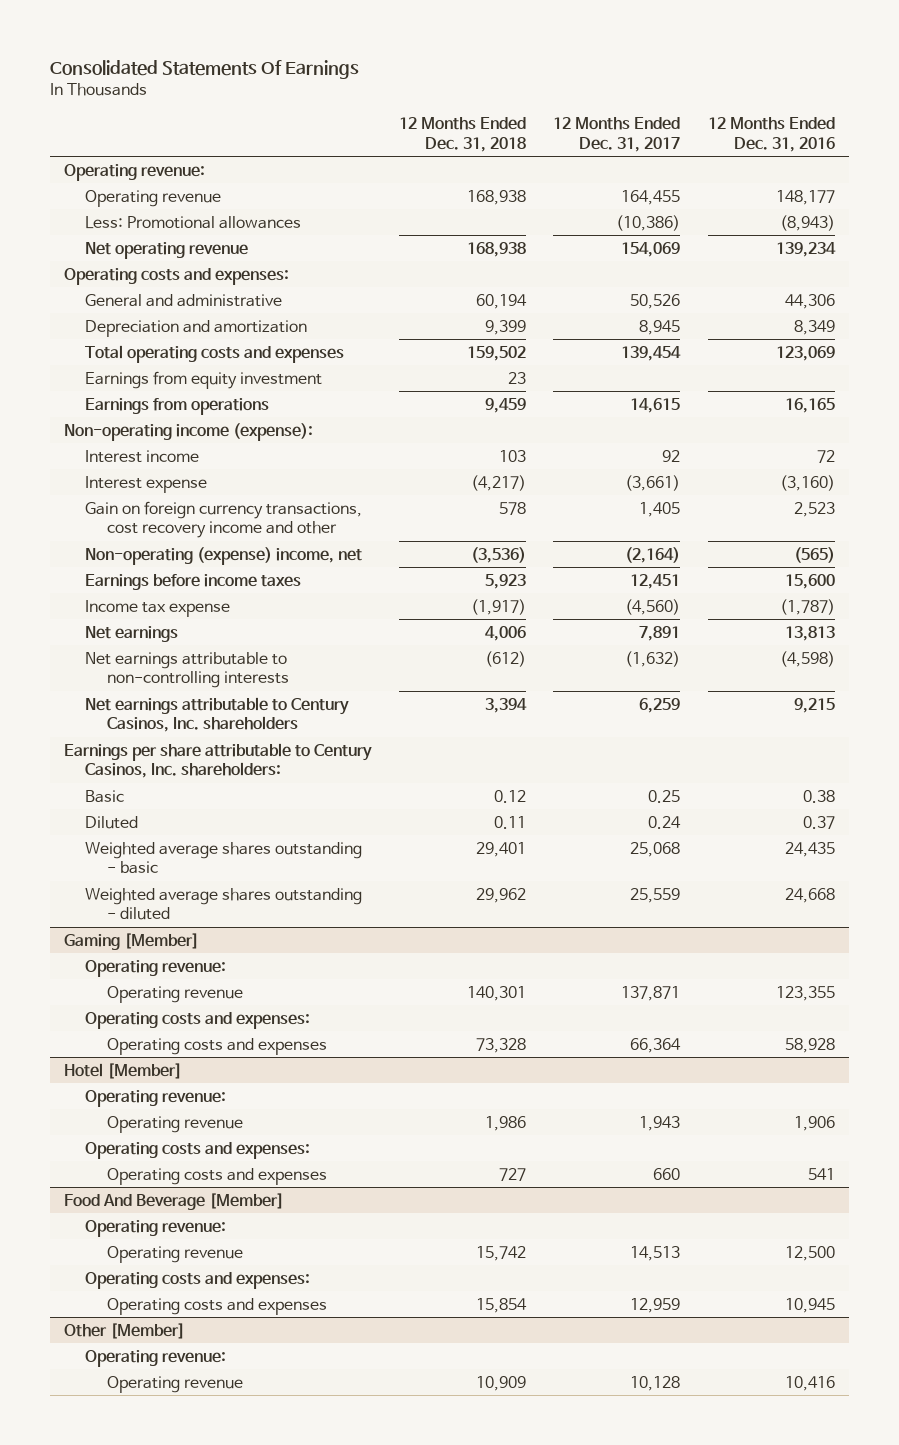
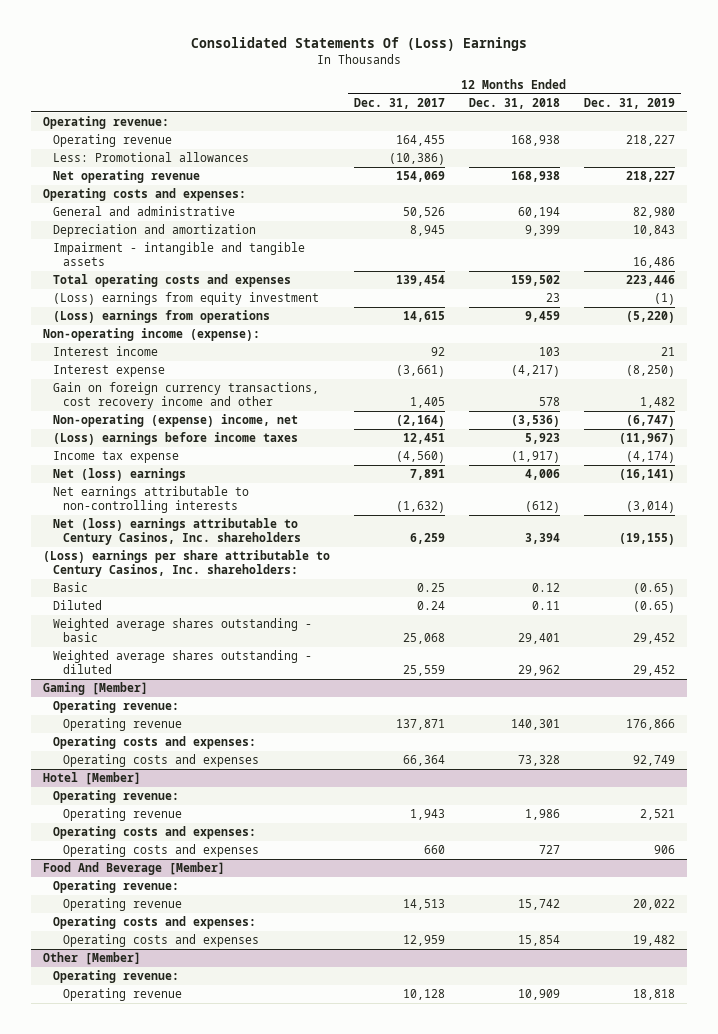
[50,60,360,80] Consolidated Statements Of Earnings -> [190,37,527,52] Consolidated Statements Of (Loss) Earnings
[707,116,835,152] 12 Months Ended Dec. 31, 2016 -> none
none -> [584,97,676,109] Dec. 31, 2019
none -> [52,242,305,267] Impairment - intangible and tangible assets
[85,370,323,389] Earnings from equity investment -> [52,292,319,306] (Loss) earnings from equity investment
[85,397,270,415] Earnings from operations -> [52,310,270,324] (Loss) earnings from operations
[85,573,302,590] Earnings before income taxes -> [52,432,298,446] (Loss) earnings before income taxes
[85,625,179,642] Net earnings -> [52,468,186,482] Net (loss) earnings
[85,696,350,733] Net earnings attributable to Century Casinos, Inc. shareholders -> [52,518,301,546] Net (loss) earnings attributable to Century Casinos, Inc. shareholders
[64,742,373,779] Earnings per share attributable to Century Casinos, Inc. shareholders: -> [42,550,330,578] (Loss) earnings per share attributable to Century Casinos, Inc. shareholders:

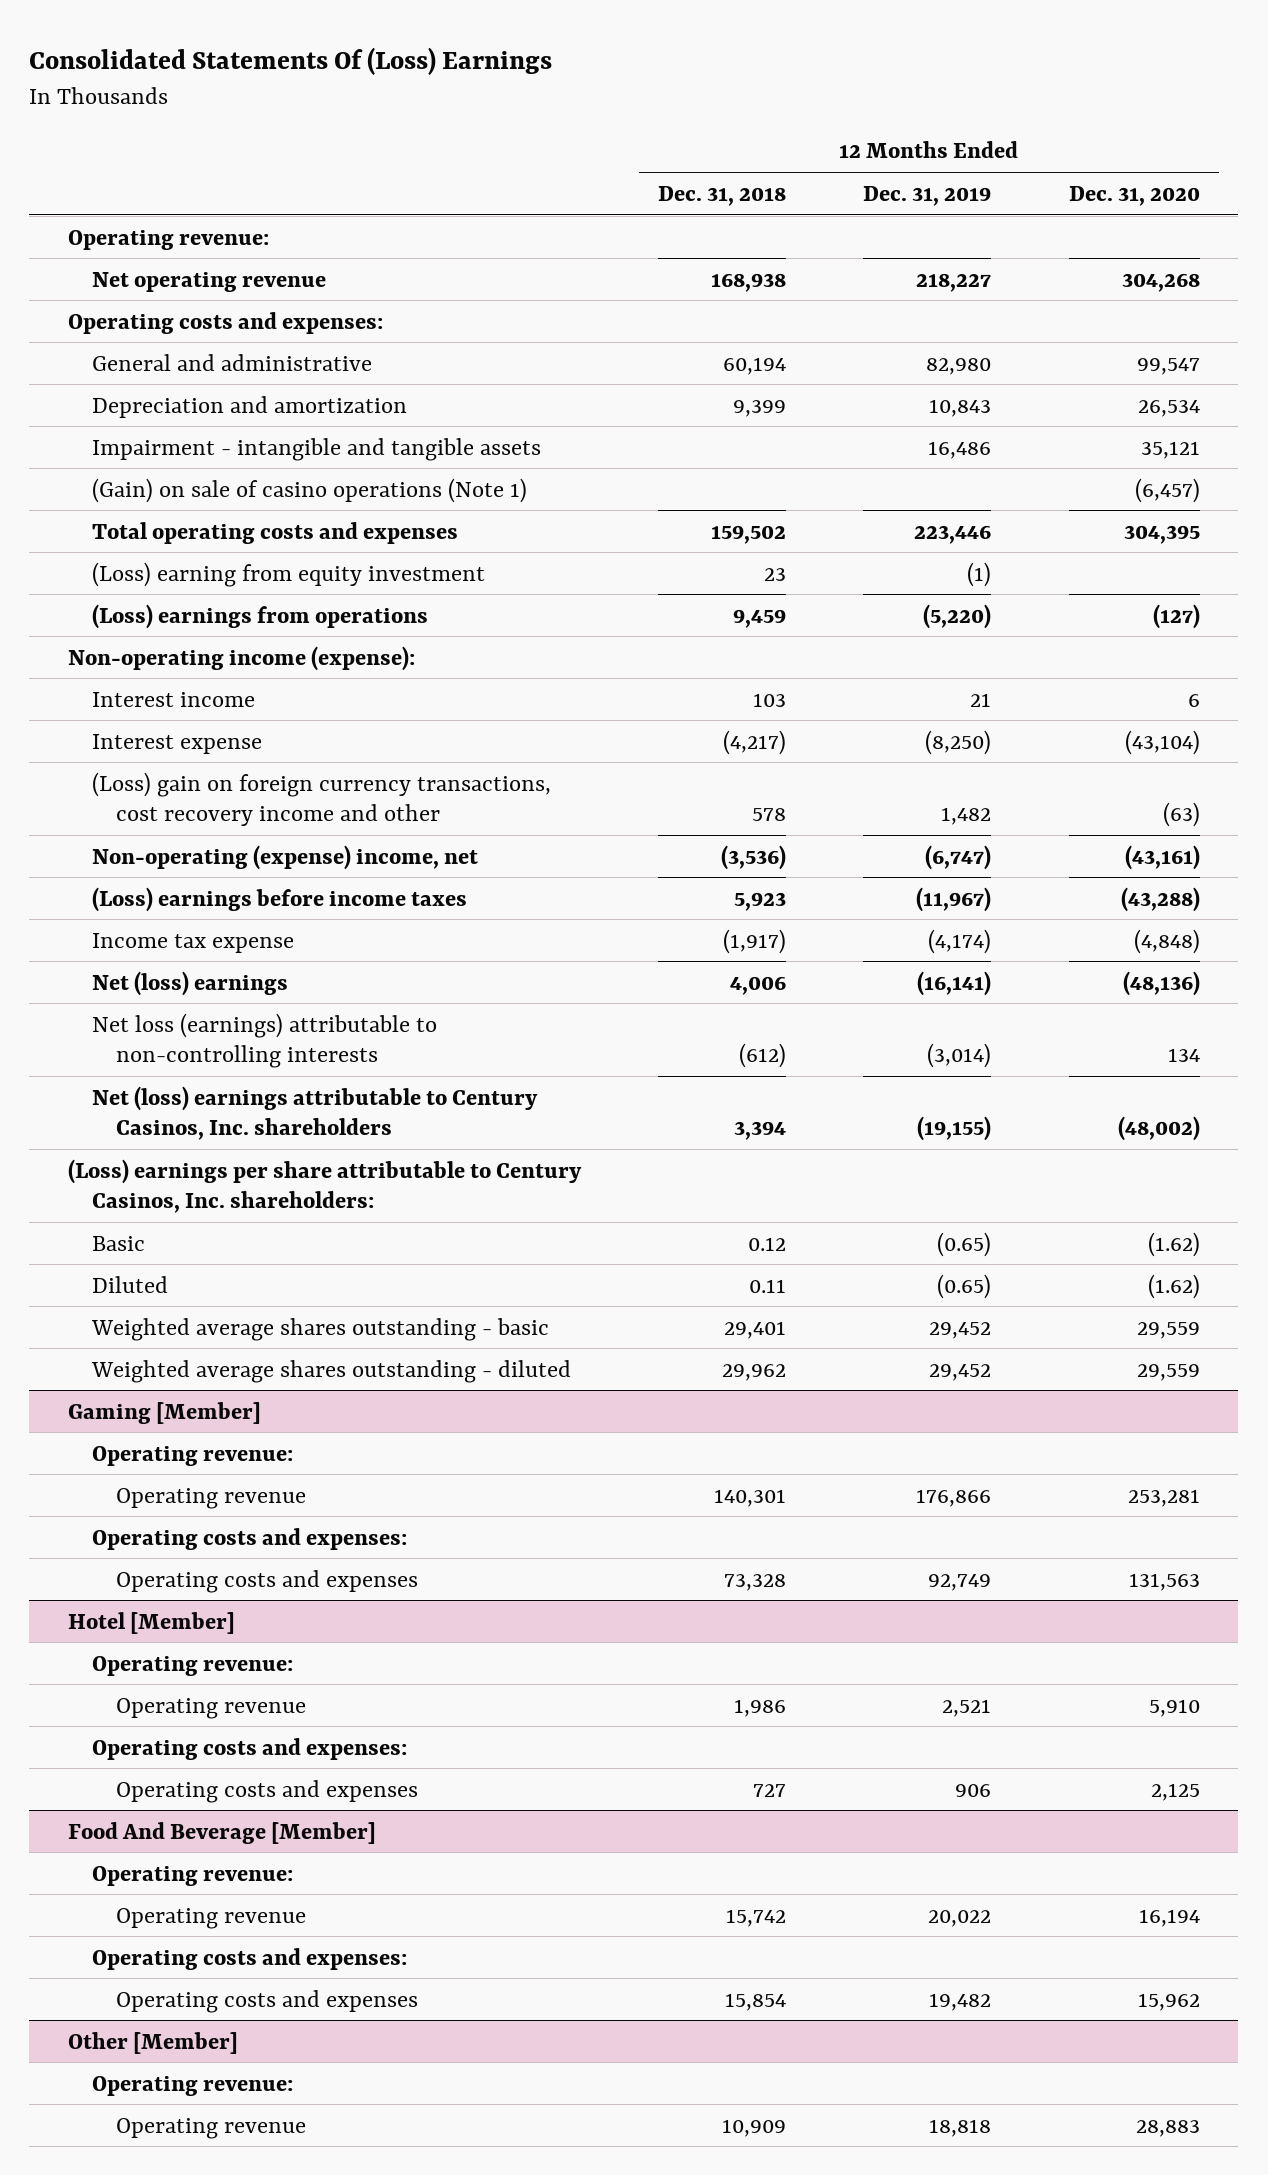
[353,97,445,109] Dec. 31, 2017 -> none
none -> [1068,185,1200,206] Dec. 31, 2020
[52,134,172,148] Operating revenue -> none
[52,152,249,163] Less: Promotional allowances -> none
none -> [91,477,527,503] (Gain) on sale of casino operations (Note 1)
[52,292,319,306] (Loss) earnings from equity investment -> [91,561,485,587] (Loss) earning from equity investment
[52,382,319,410] Gain on foreign currency transactions, cost recovery income and other -> [91,771,551,827] (Loss) gain on foreign currency transactions, cost recovery income and other
[52,486,249,514] Net earnings attributable to non-controlling interests -> [91,1012,437,1069] Net loss (earnings) attributable to non-controlling interests

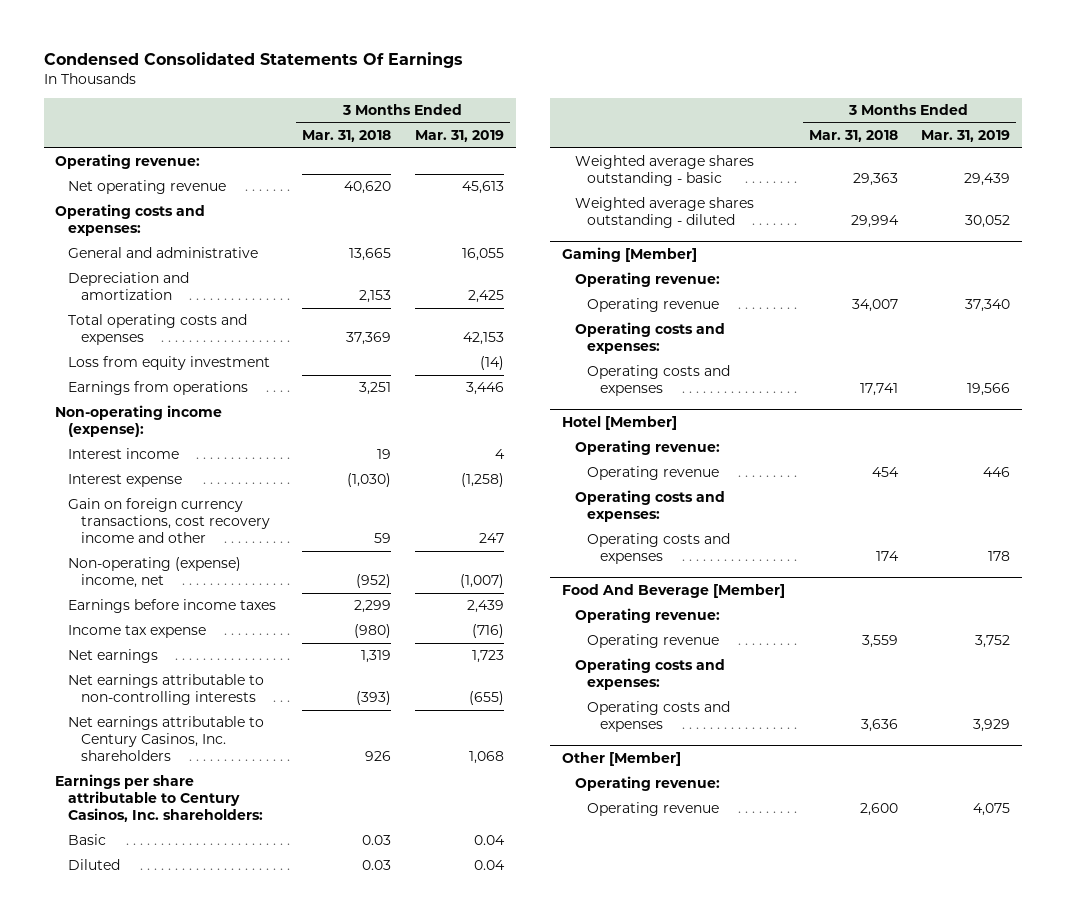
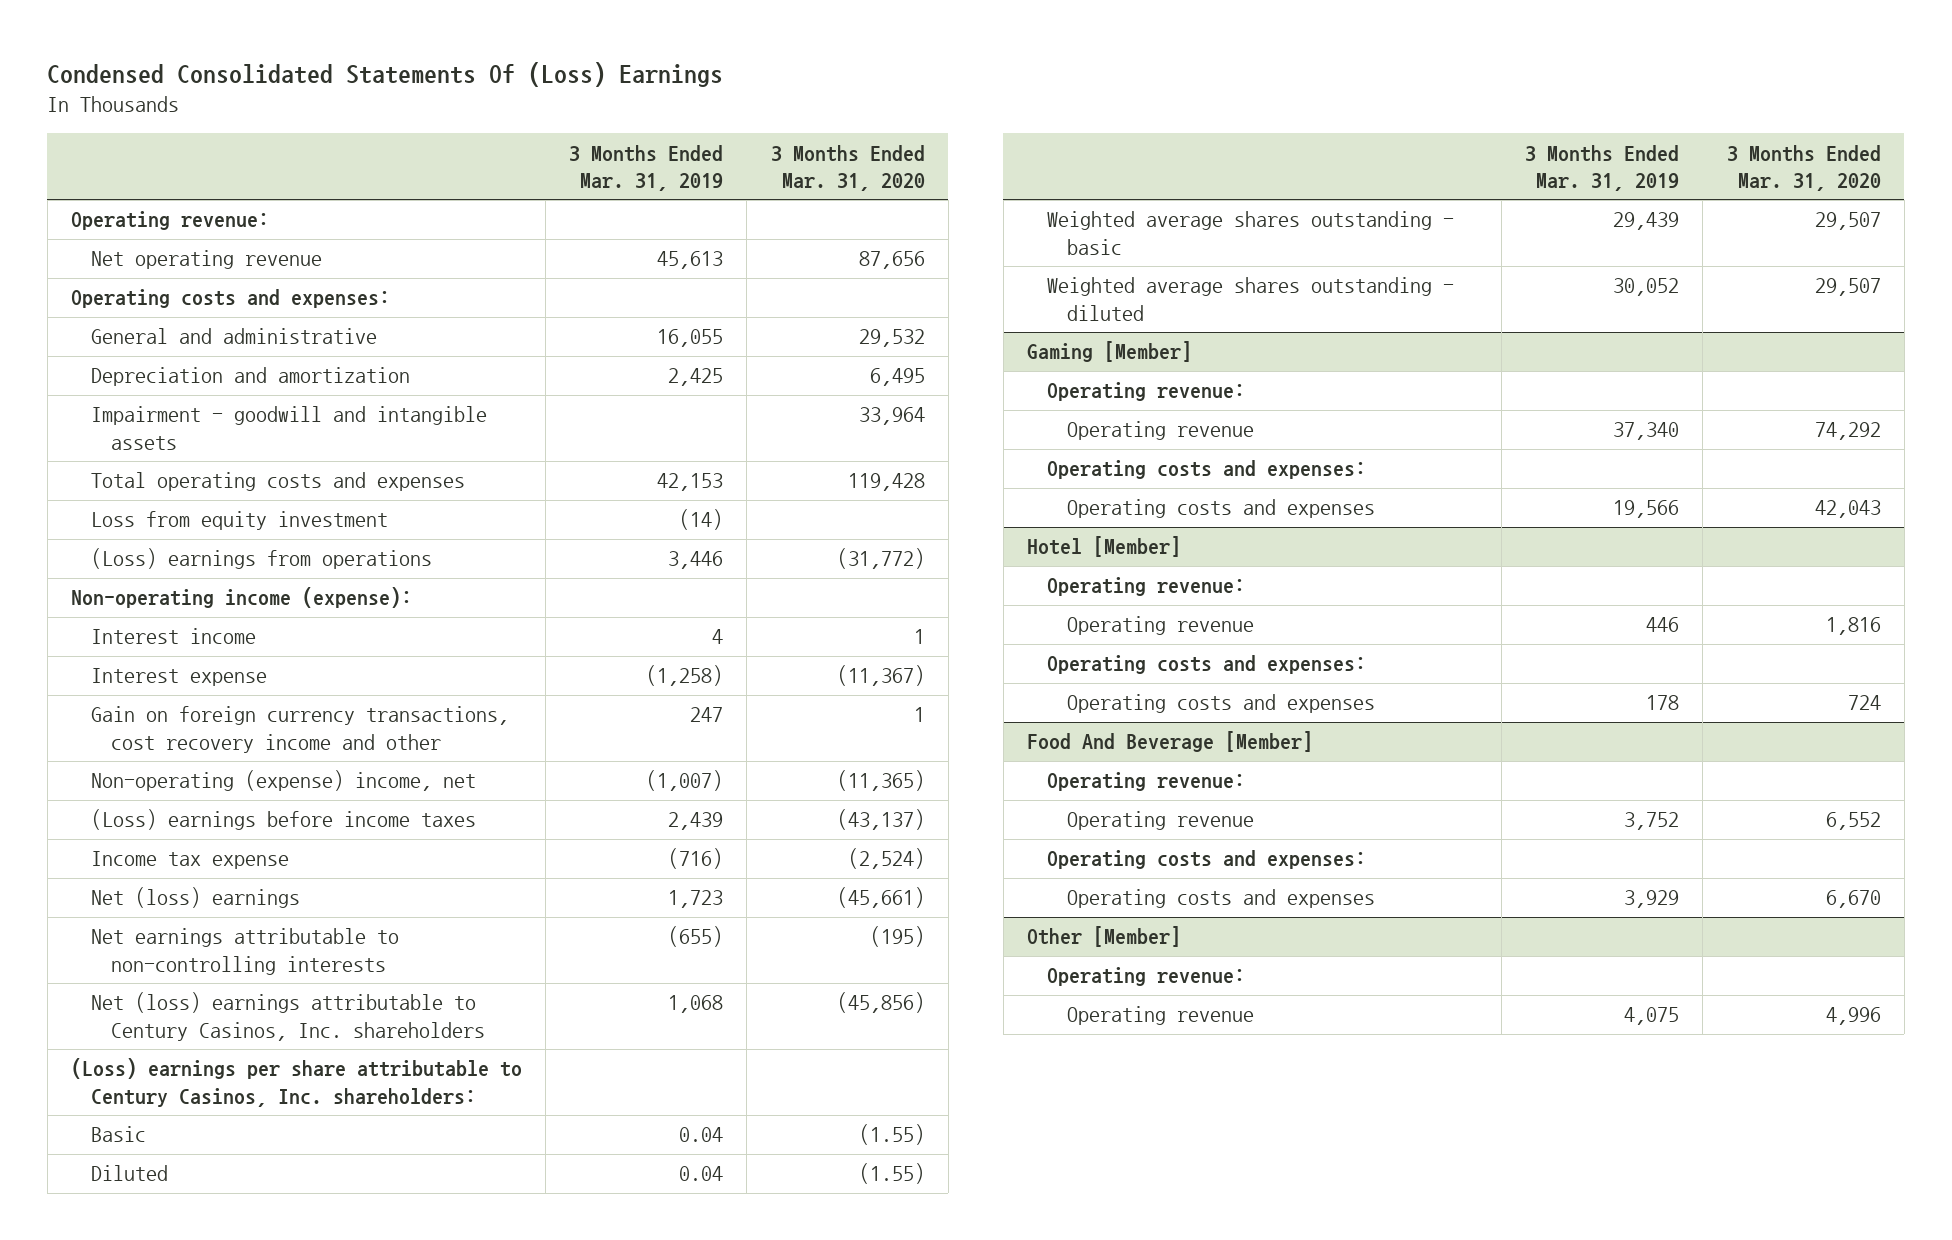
[43,52,463,69] Condensed Consolidated Statements Of Earnings -> [47,61,724,87] Condensed Consolidated Statements Of (Loss) Earnings
[302,130,392,143] Mar. 31, 2018 -> none
none -> [770,144,925,191] 3 Months Ended Mar. 31, 2020
none -> [90,406,487,450] Impairment - goodwill and intangible assets
[67,381,248,396] Earnings from operations -> [90,548,432,570] (Loss) earnings from operations
[67,599,276,614] Earnings before income taxes -> [90,809,476,831] (Loss) earnings before income taxes
[67,649,158,664] Net earnings -> [90,887,300,909] Net (loss) earnings
[67,716,264,762] Net earnings attributable to Century Casinos, Inc. shareholders -> [90,992,485,1041] Net (loss) earnings attributable to Century Casinos, Inc. shareholders
[55,774,263,823] Earnings per share attributable to Century Casinos, Inc. shareholders: -> [71,1058,523,1107] (Loss) earnings per share attributable to Century Casinos, Inc. shareholders:

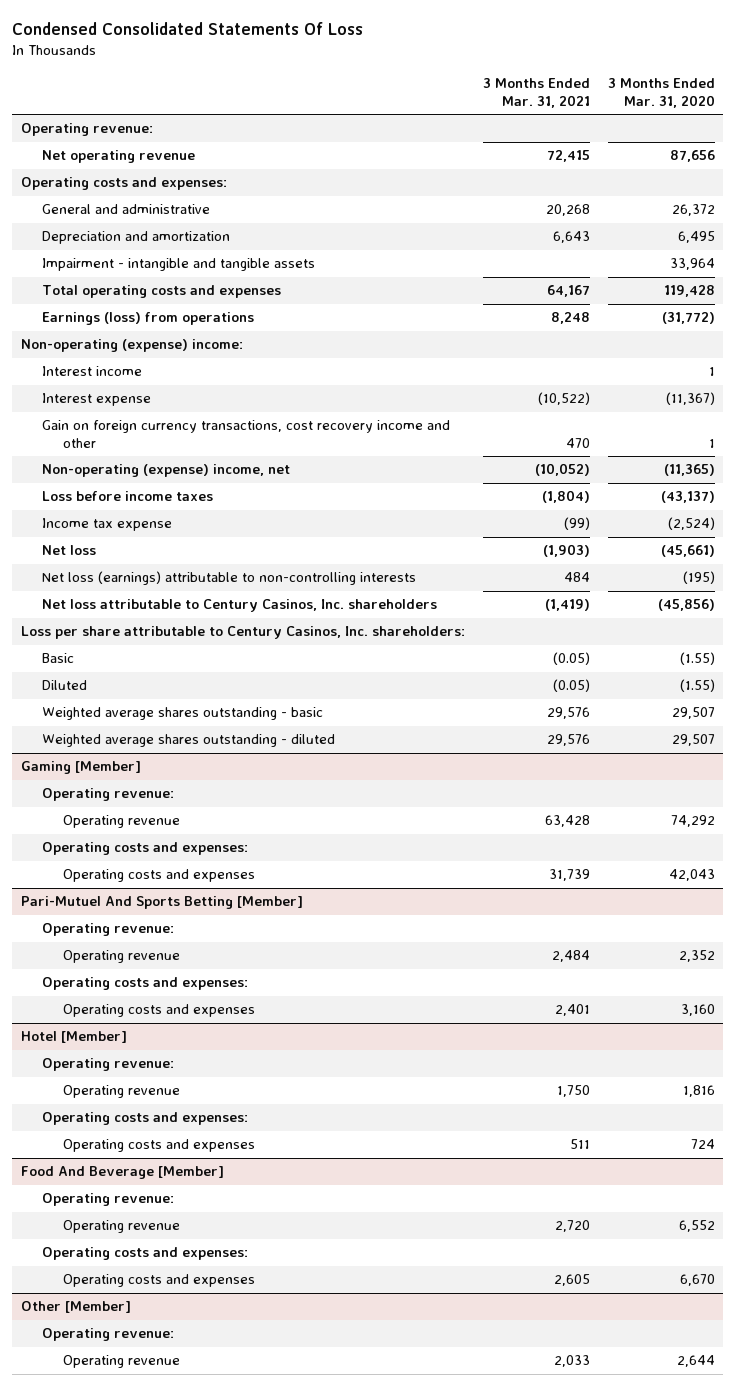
[47,61,724,87] Condensed Consolidated Statements Of (Loss) Earnings -> [12,22,364,36] Condensed Consolidated Statements Of Loss
[569,144,724,191] 3 Months Ended Mar. 31, 2019 -> none
none -> [482,78,590,108] 3 Months Ended Mar. 31, 2021
[858,329,925,348] 29,532 -> [671,204,715,217] 26,372
[90,406,487,450] Impairment - goodwill and intangible assets -> [41,258,315,272] Impairment - intangible and tangible assets
[90,511,388,531] Loss from equity investment -> none
[90,548,432,570] (Loss) earnings from operations -> [41,312,254,326] Earnings (loss) from operations
[71,587,413,609] Non-operating income (expense): -> [21,339,244,353] Non-operating (expense) income:
[90,809,476,831] (Loss) earnings before income taxes -> [41,491,213,502] Loss before income taxes
[90,887,300,909] Net (loss) earnings -> [41,545,96,556] Net loss
[90,928,399,975] Net earnings attributable to non-controlling interests -> [41,571,416,586] Net loss (earnings) attributable to non-controlling interests
[90,992,485,1041] Net (loss) earnings attributable to Century Casinos, Inc. shareholders -> [41,599,437,613] Net loss attributable to Century Casinos, Inc. shareholders
[71,1058,523,1107] (Loss) earnings per share attributable to Century Casinos, Inc. shareholders: -> [21,626,466,640] Loss per share attributable to Century Casinos, Inc. shareholders:
none -> [21,896,304,910] Pari-Mutuel And Sports Betting [Member]
none -> [41,923,174,937] Operating revenue:
none -> [62,950,180,964] Operating revenue
none -> [41,977,248,991] Operating costs and expenses:
none -> [62,1004,255,1018] Operating costs and expenses
[1825,1007,1881,1026] 4,996 -> [676,1355,715,1368] 2,644

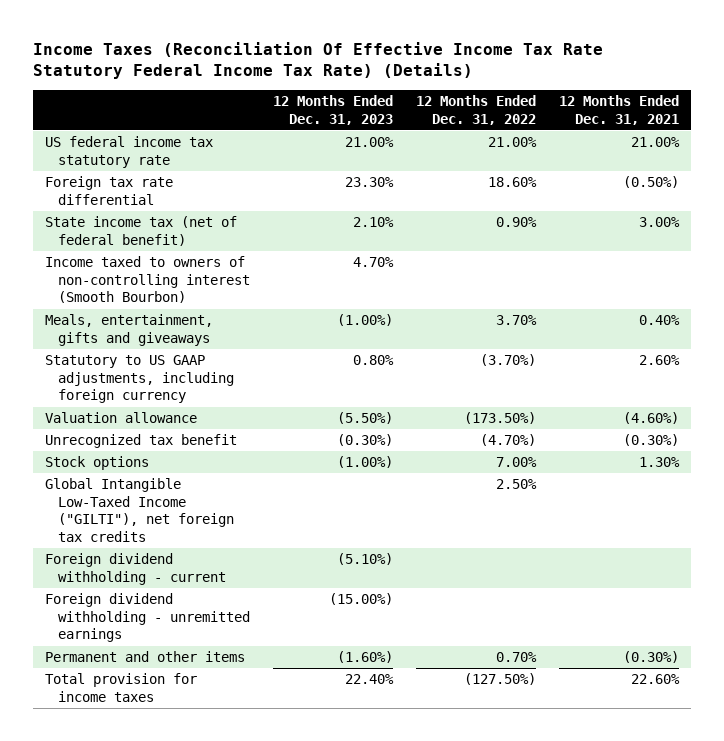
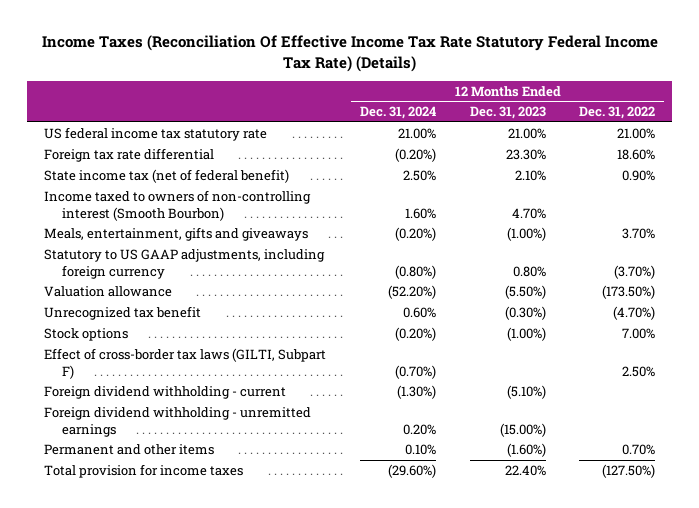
[559,95,680,125] 12 Months Ended Dec. 31, 2021 -> none
none -> [359,106,436,120] Dec. 31, 2024
[44,478,234,542] Global Intangible Low-Taxed Income ("GILTI"), net foreign tax credits -> [44,347,327,379] Effect of cross-border tax laws (GILTI, Subpart F)

